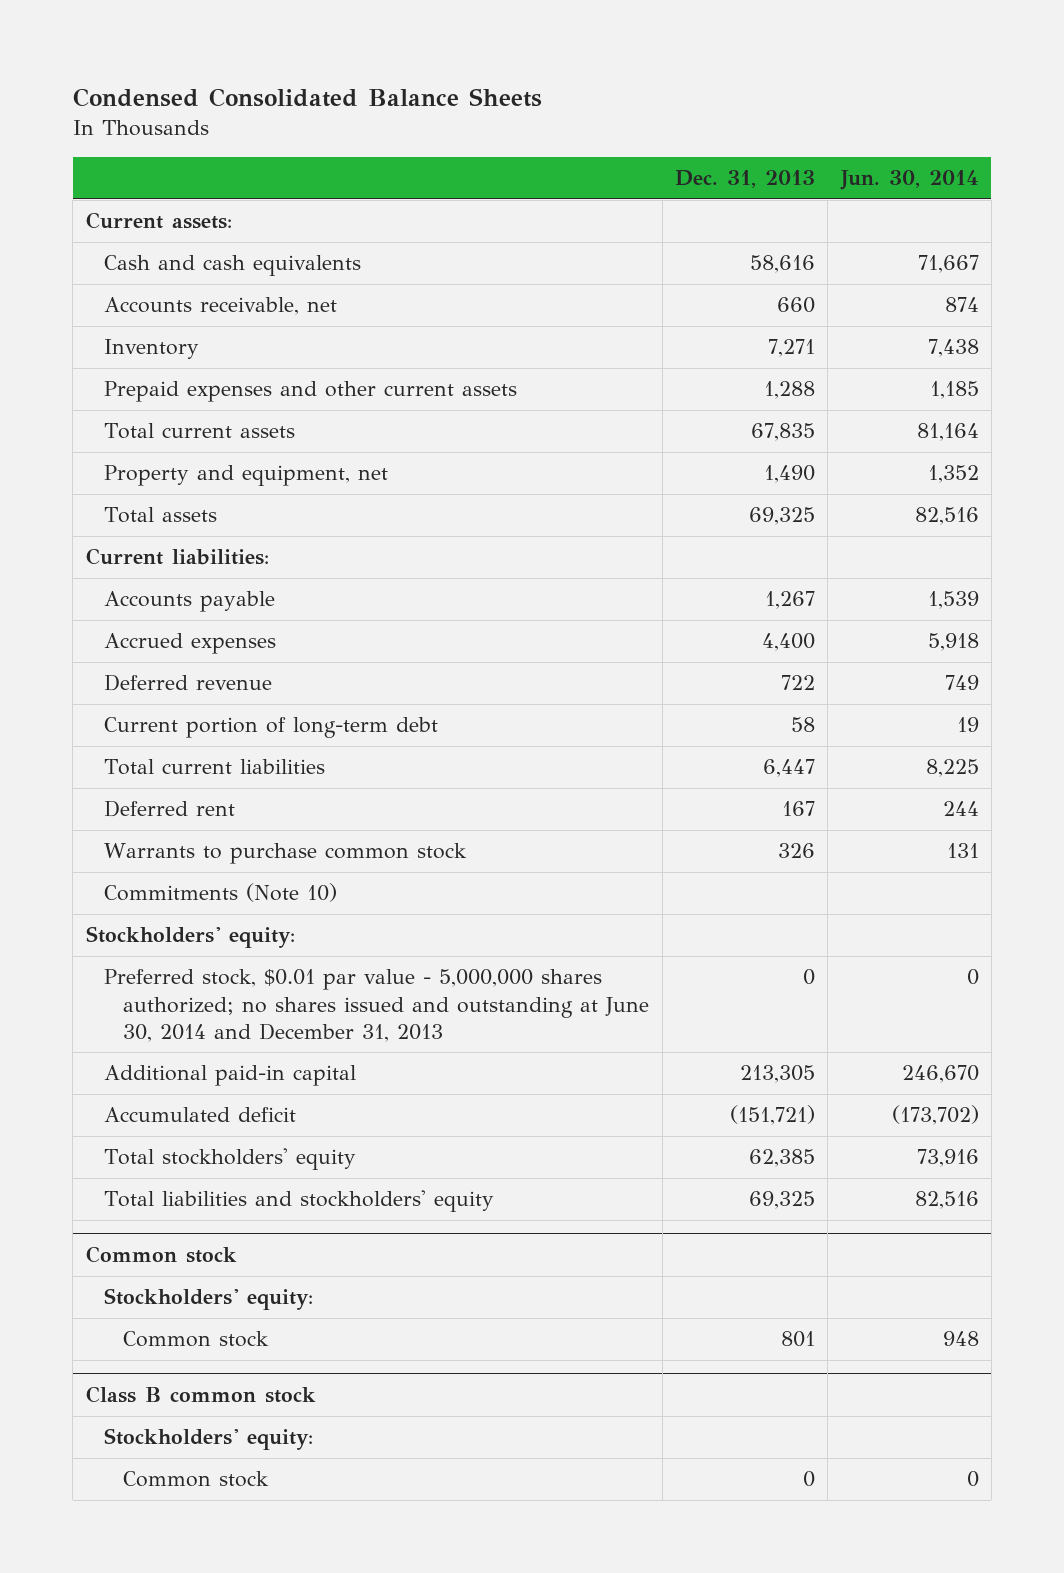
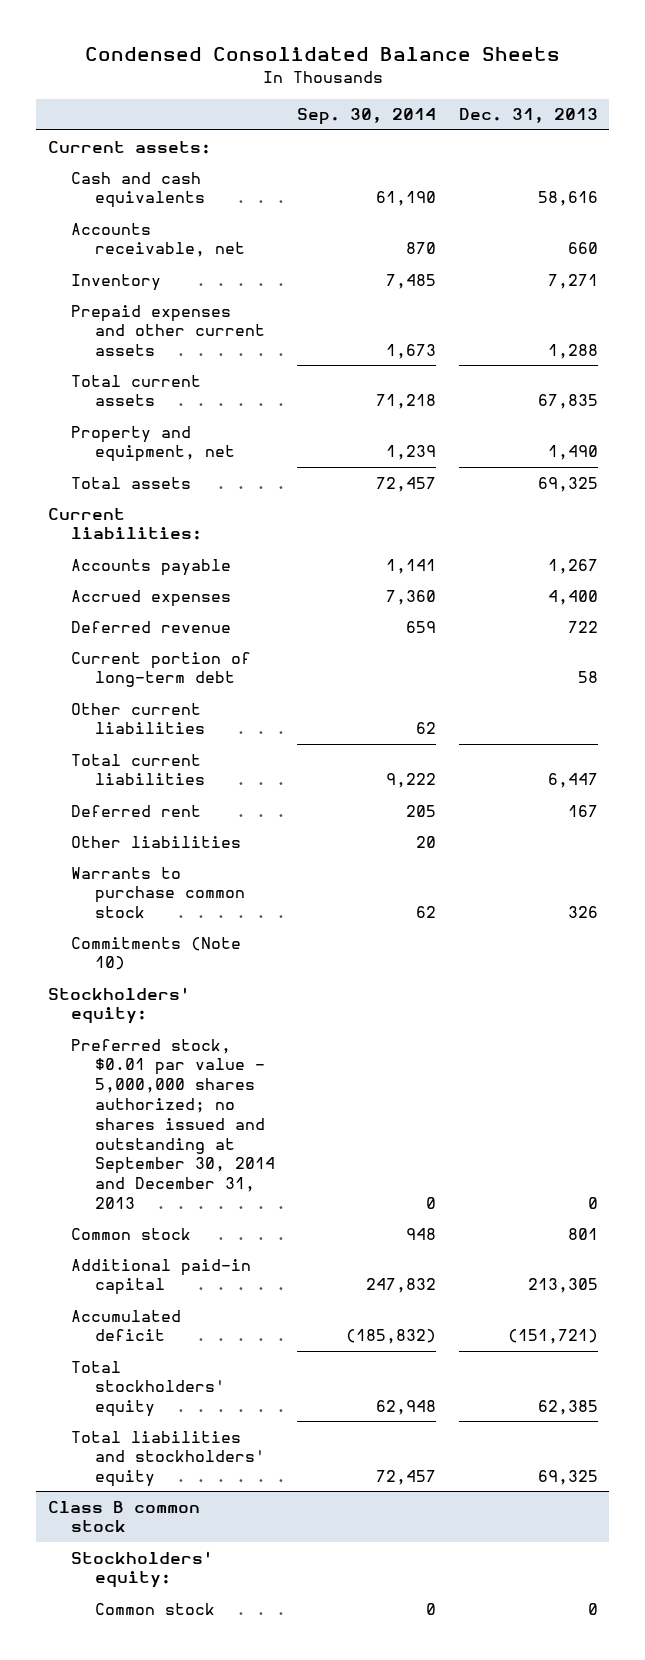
[839,170,979,191] Jun. 30, 2014 -> none
none -> [297,108,437,126] Sep. 30, 2014
none -> [71,702,205,735] Other current liabilities
none -> [71,835,242,848] Other liabilities
[104,969,650,1042] Preferred stock, $0.01 par value - 5,000,000 shares authorized; no shares issued and outstanding at June 30, 2014 and December 31, 2013 -> [71,1038,275,1209] Preferred stock, $0.01 par value - 5,000,000 shares authorized; no shares issued and outstanding at September 30, 2014 and December 31, 2013
none -> [71,1227,192,1240] Common stock
[85,1246,237,1264] Common stock -> none
[104,1288,314,1311] Stockholders' equity: -> none
[123,1331,270,1348] Common stock -> none

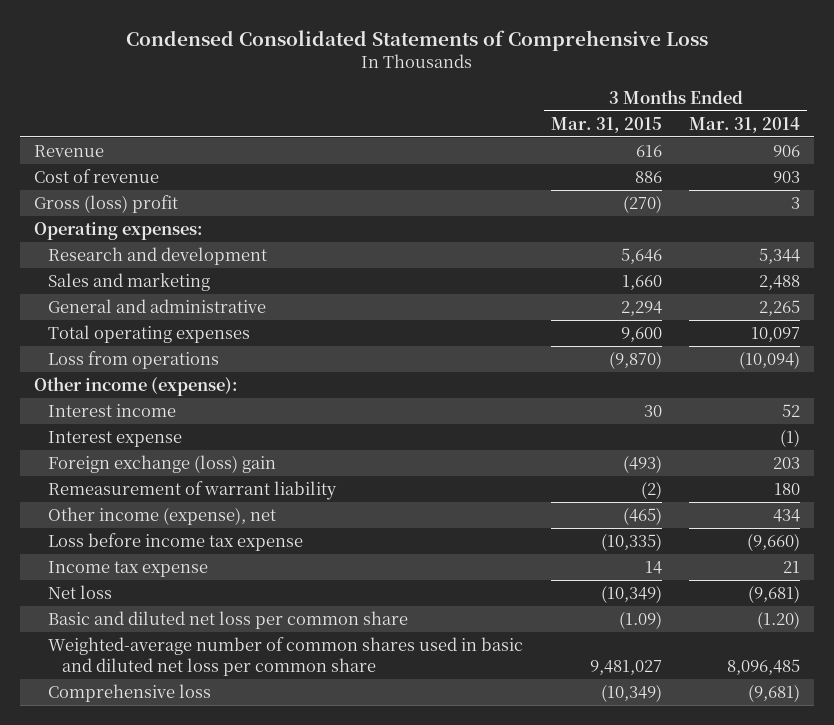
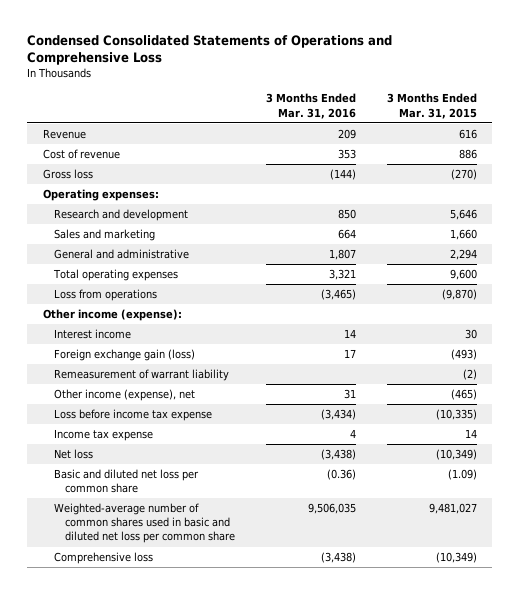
[126,29,709,51] Condensed Consolidated Statements of Comprehensive Loss -> [27,34,393,66] Condensed Consolidated Statements of Operations and Comprehensive Loss
[689,116,801,133] Mar. 31, 2014 -> none
none -> [265,93,356,119] 3 Months Ended Mar. 31, 2016
[33,194,178,213] Gross (loss) profit -> [42,169,93,180] Gross loss
[48,430,183,447] Interest expense -> none
[48,454,277,473] Foreign exchange (loss) gain -> [53,349,195,362] Foreign exchange gain (loss)

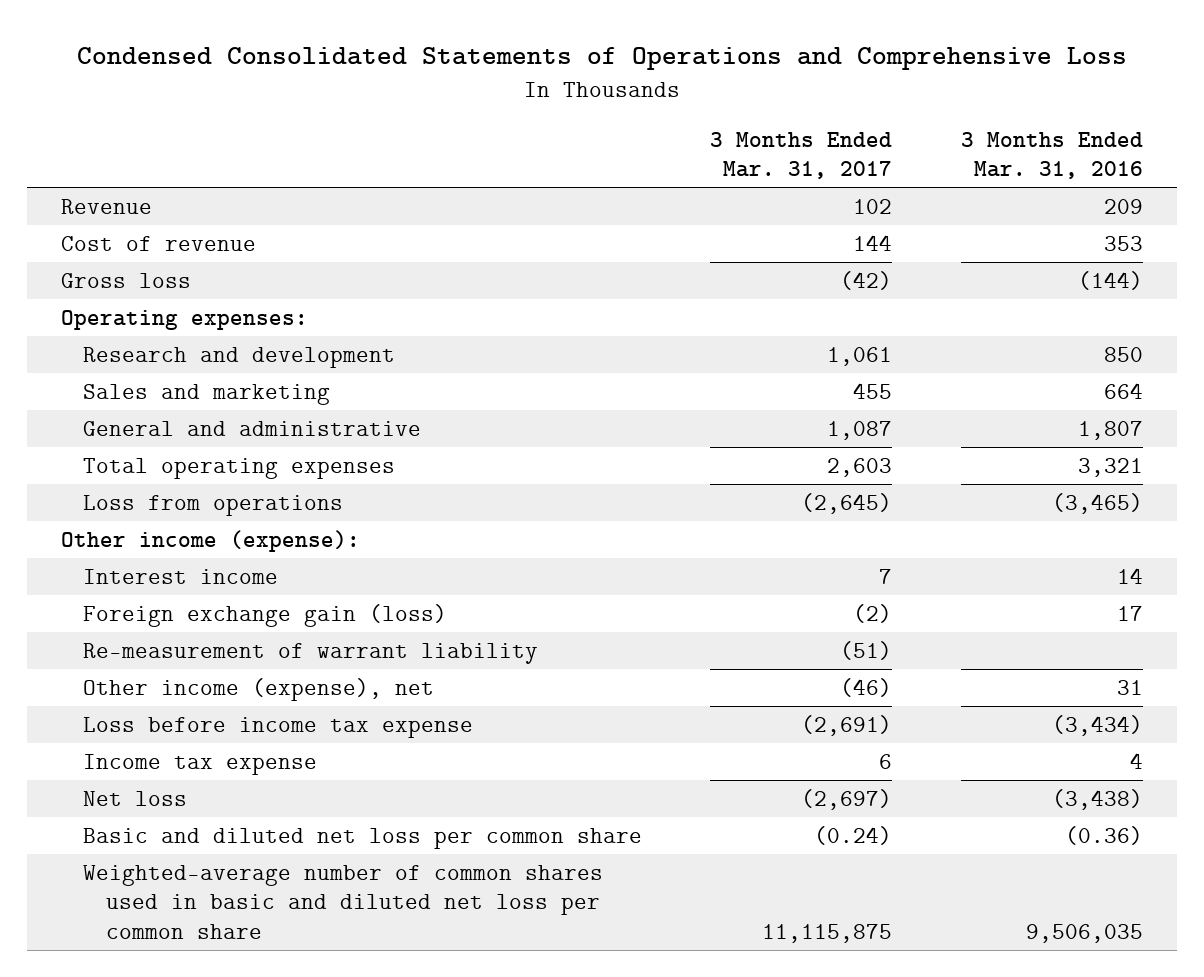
[386,93,477,119] 3 Months Ended Mar. 31, 2015 -> none
none -> [710,131,893,180] 3 Months Ended Mar. 31, 2017
[53,369,229,382] Remeasurement of warrant liability -> [83,642,539,664] Re-measurement of warrant liability
[53,552,153,565] Comprehensive loss -> none

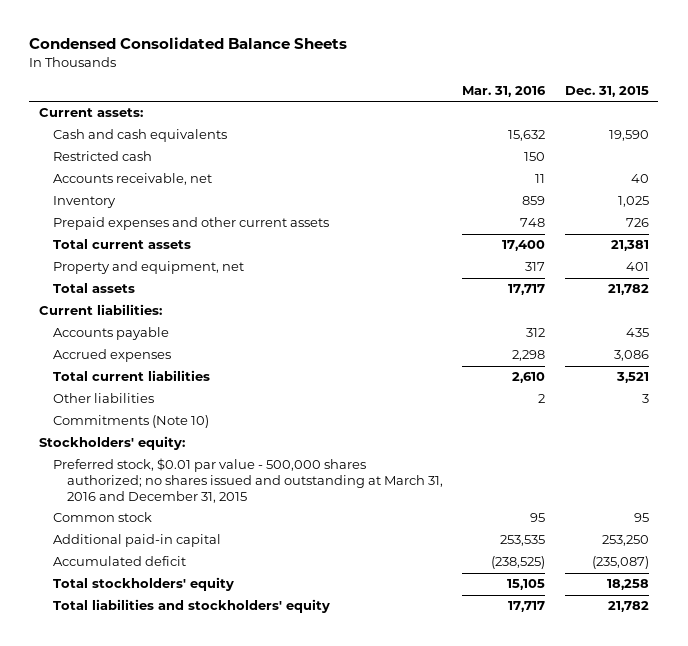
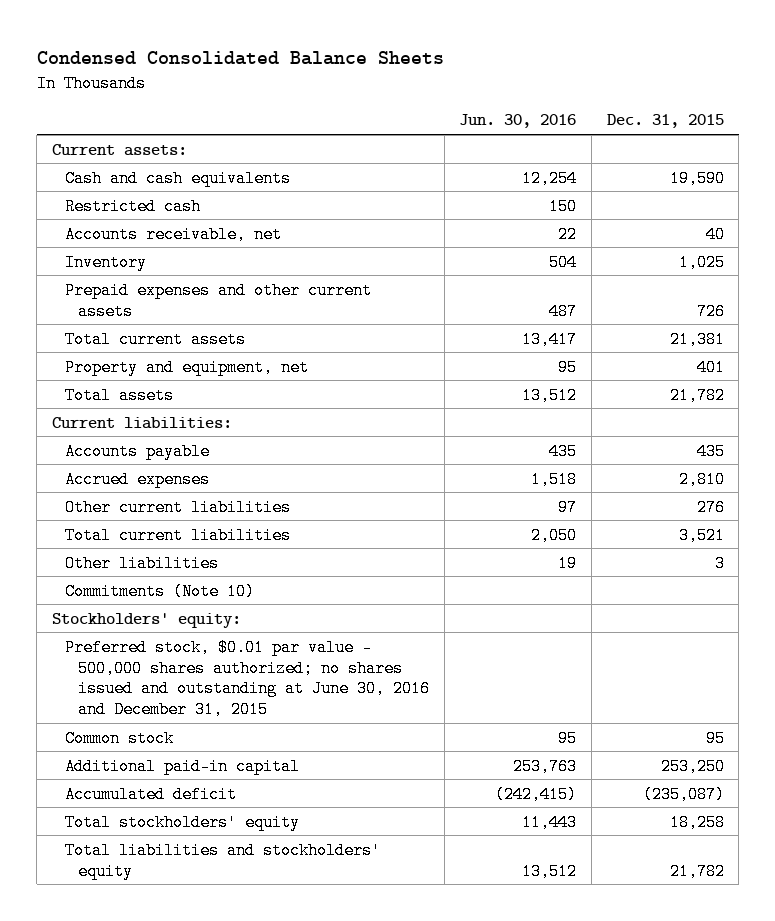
[462,86,547,98] Mar. 31, 2016 -> none
none -> [459,114,577,129] Jun. 30, 2016
[613,350,649,362] 3,086 -> [678,470,725,488] 2,810
none -> [64,498,291,516] Other current liabilities
[52,458,444,503] Preferred stock, $0.01 par value - 500,000 shares authorized; no shares issued and outstanding at March 31, 2016 and December 31, 2015 -> [64,638,430,719] Preferred stock, $0.01 par value - 500,000 shares authorized; no shares issued and outstanding at June 30, 2016 and December 31, 2015

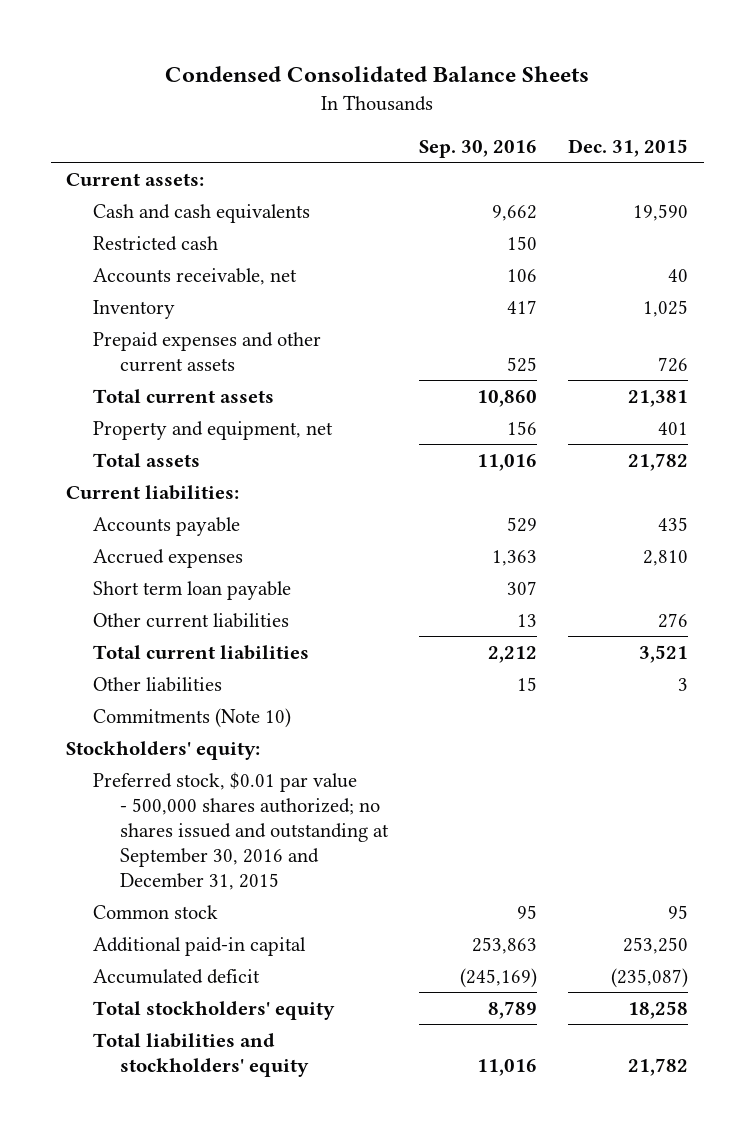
[459,114,577,129] Jun. 30, 2016 -> none
none -> [418,140,537,159] Sep. 30, 2016
none -> [92,580,291,600] Short term loan payable
[64,638,430,719] Preferred stock, $0.01 par value - 500,000 shares authorized; no shares issued and outstanding at June 30, 2016 and December 31, 2015 -> [92,771,389,890] Preferred stock, $0.01 par value - 500,000 shares authorized; no shares issued and outstanding at September 30, 2016 and December 31, 2015

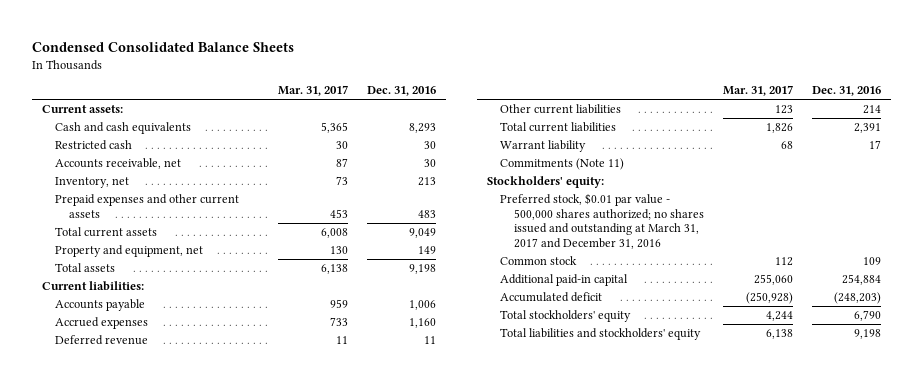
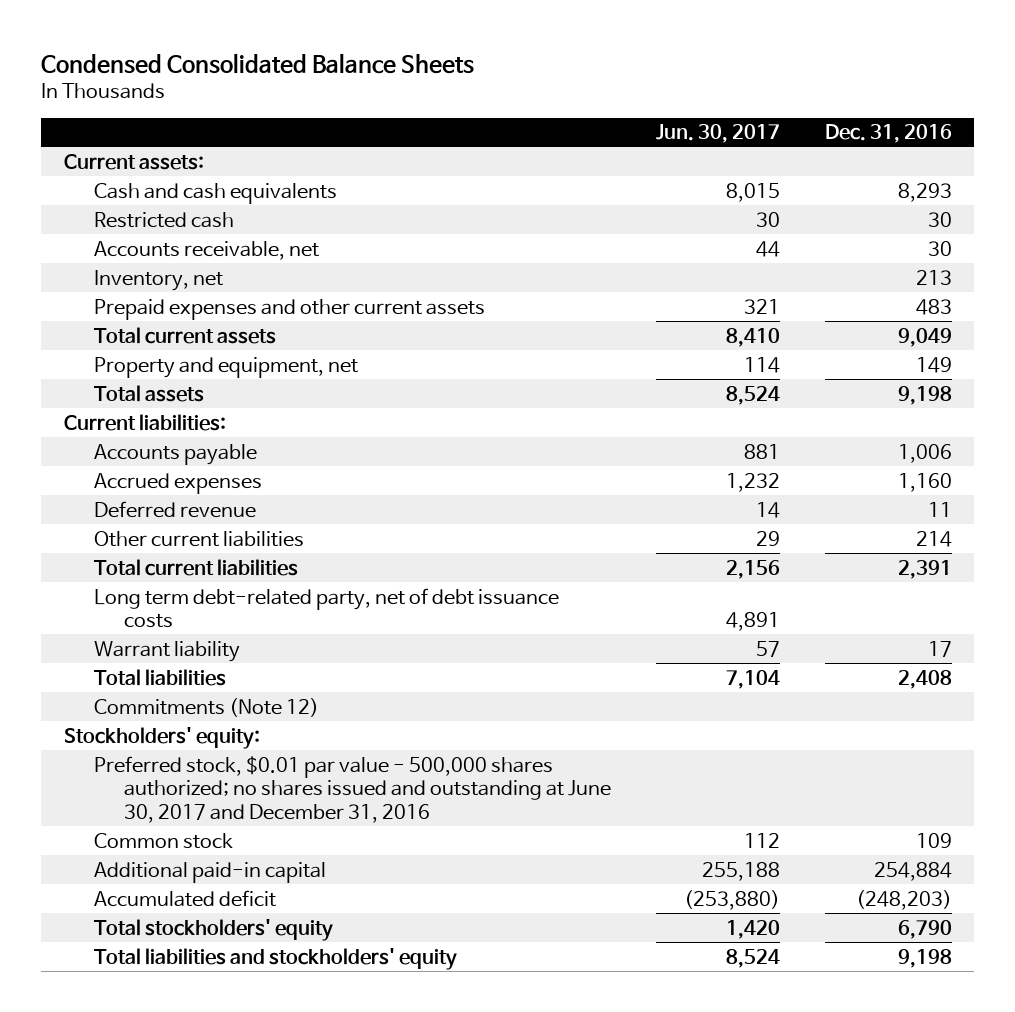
[277,85,348,97] Mar. 31, 2017 -> none
none -> [656,124,781,144] Jun. 30, 2017
none -> [93,587,559,629] Long term debt-related party, net of debt issuance costs
none -> [93,668,226,686] Total liabilities
[500,158,625,171] Commitments (Note 11) -> [93,697,319,717] Commitments (Note 12)
[500,193,704,249] Preferred stock, $0.01 par value - 500,000 shares authorized; no shares issued and outstanding at March 31, 2017 and December 31, 2016 -> [93,755,612,823] Preferred stock, $0.01 par value - 500,000 shares authorized; no shares issued and outstanding at June 30, 2017 and December 31, 2016

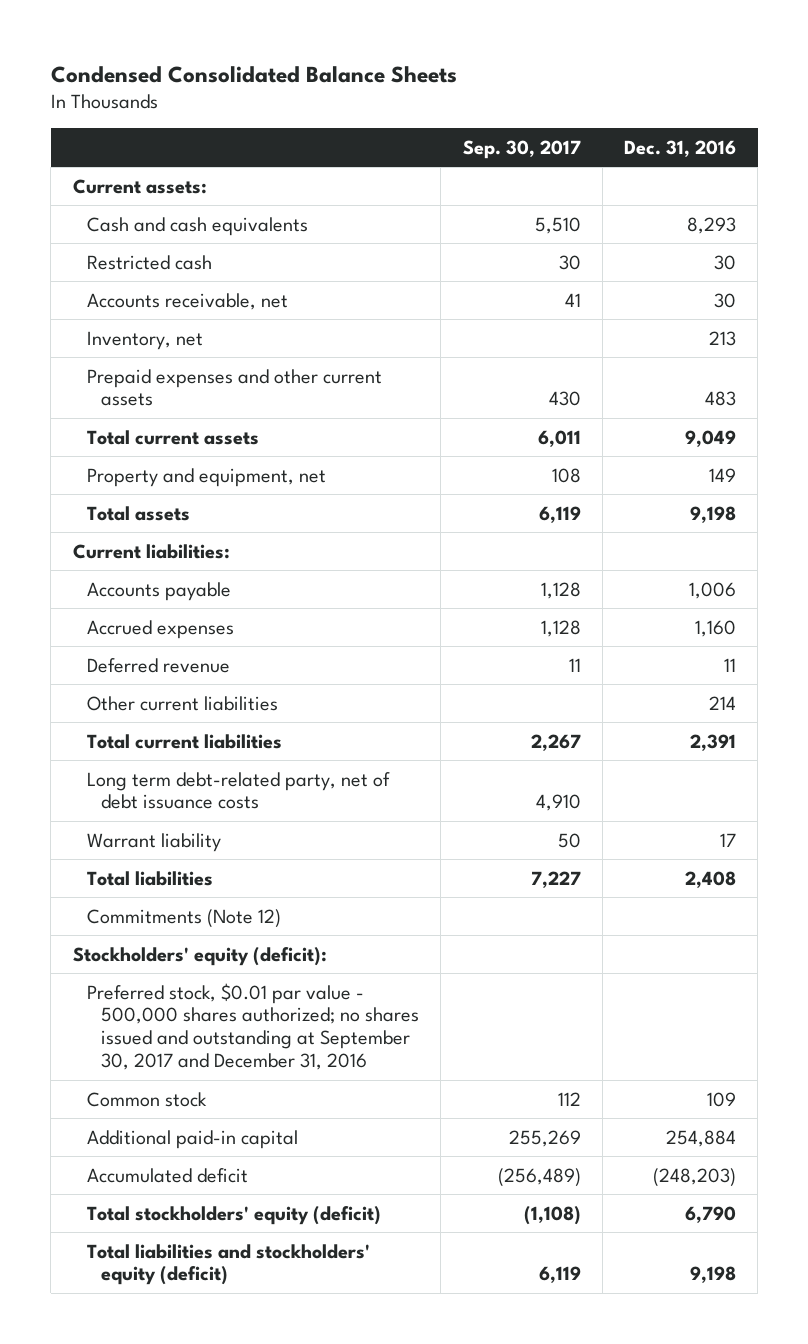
[656,124,781,144] Jun. 30, 2017 -> none
none -> [462,139,581,159] Sep. 30, 2017
[63,726,260,749] Stockholders' equity: -> [72,946,327,966] Stockholders' equity (deficit):
[93,755,612,823] Preferred stock, $0.01 par value - 500,000 shares authorized; no shares issued and outstanding at June 30, 2017 and December 31, 2016 -> [86,982,420,1071] Preferred stock, $0.01 par value - 500,000 shares authorized; no shares issued and outstanding at September 30, 2017 and December 31, 2016
[93,918,333,941] Total stockholders' equity -> [86,1205,381,1225] Total stockholders' equity (deficit)
[93,947,457,970] Total liabilities and stockholders' equity -> [86,1243,370,1286] Total liabilities and stockholders' equity (deficit)

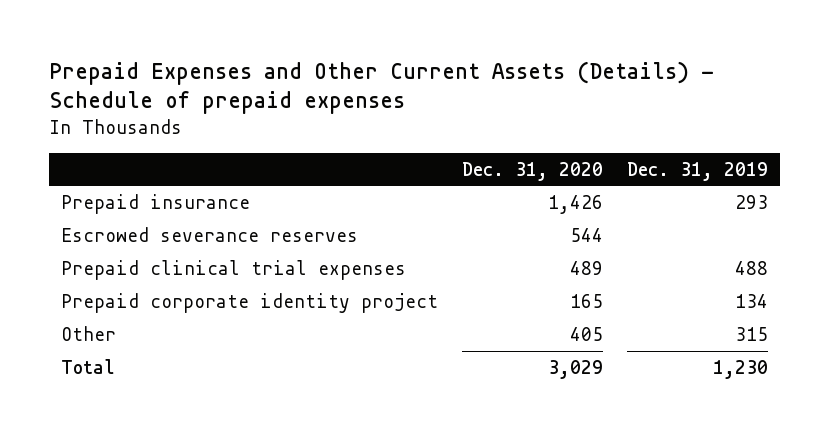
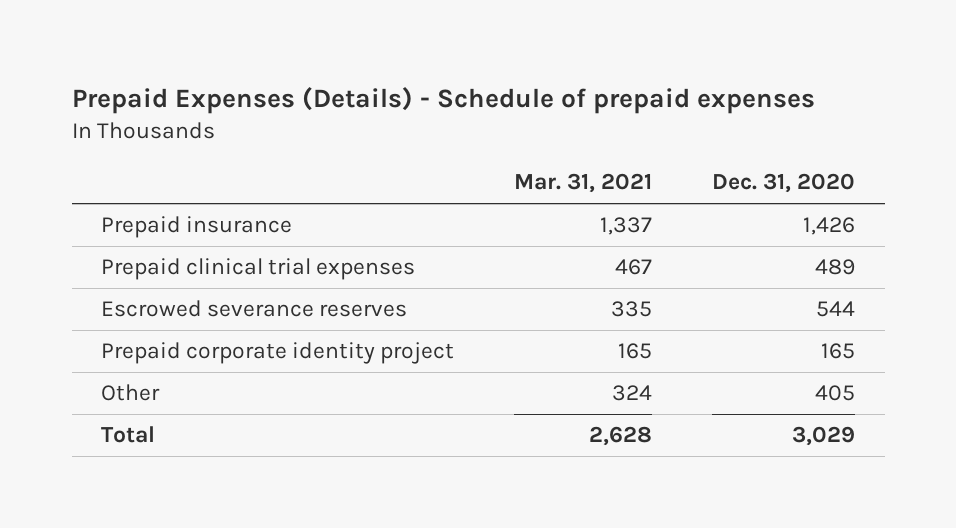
[49,60,715,115] Prepaid Expenses and Other Current Assets (Details) - Schedule of prepaid expenses -> [71,87,815,115] Prepaid Expenses (Details) - Schedule of prepaid expenses
[627,161,769,181] Dec. 31, 2019 -> none
none -> [514,173,653,194] Mar. 31, 2021
[61,226,359,242] Escrowed severance reserves -> [101,300,408,318] Escrowed severance reserves

